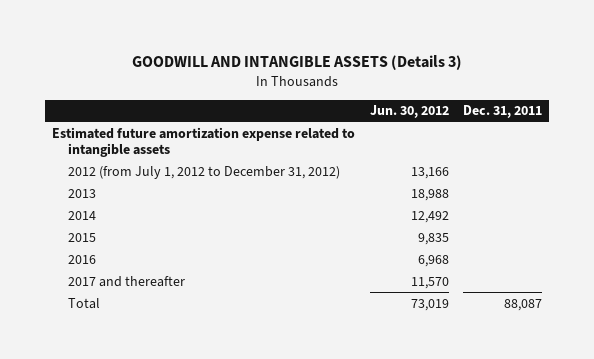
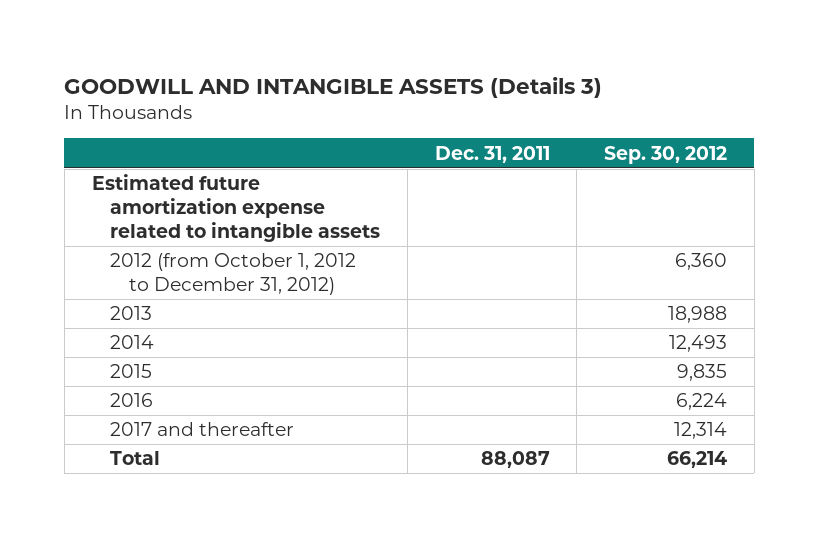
[369,105,449,119] Jun. 30, 2012 -> none
none -> [604,145,728,164] Sep. 30, 2012
[68,165,341,179] 2012 (from July 1, 2012 to December 31, 2012) -> [110,253,357,296] 2012 (from October 1, 2012 to December 31, 2012)

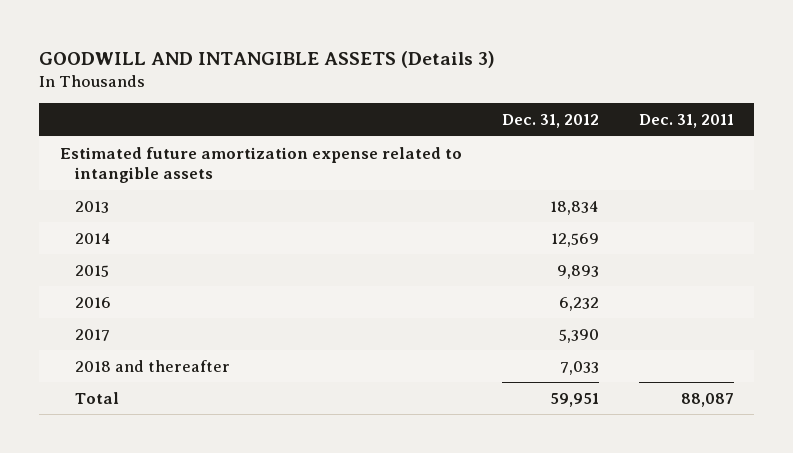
[604,145,728,164] Sep. 30, 2012 -> none
none -> [501,114,599,129] Dec. 31, 2012
[110,253,357,296] 2012 (from October 1, 2012 to December 31, 2012) -> none
none -> [74,328,110,341] 2017
[110,422,295,437] 2017 and thereafter -> [74,359,230,372] 2018 and thereafter

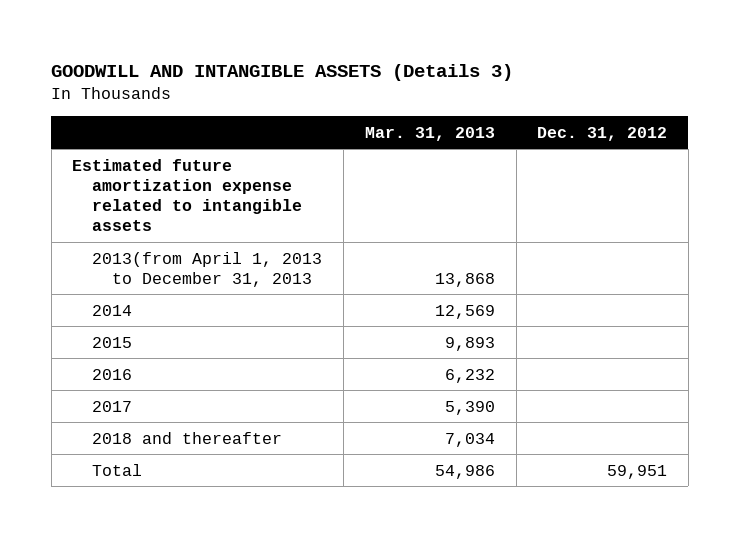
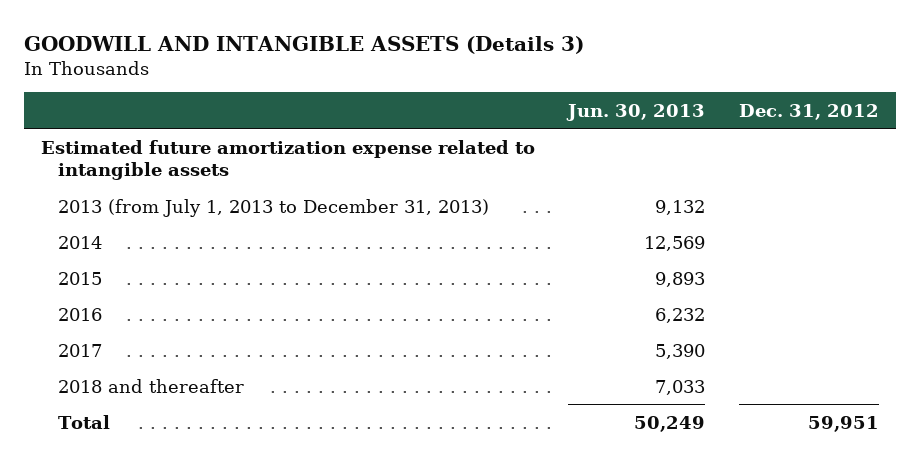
[364,126,495,141] Mar. 31, 2013 -> none
none -> [566,103,706,121] Jun. 30, 2013
[92,251,323,287] 2013(from April 1, 2013 to December 31, 2013 -> [58,198,490,217] 2013 (from July 1, 2013 to December 31, 2013)

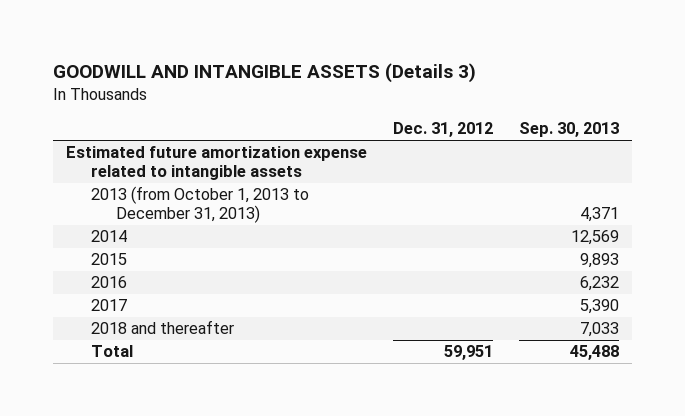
[566,103,706,121] Jun. 30, 2013 -> none
none -> [519,122,620,138] Sep. 30, 2013
[58,198,490,217] 2013 (from July 1, 2013 to December 31, 2013) -> [90,186,309,224] 2013 (from October 1, 2013 to December 31, 2013)

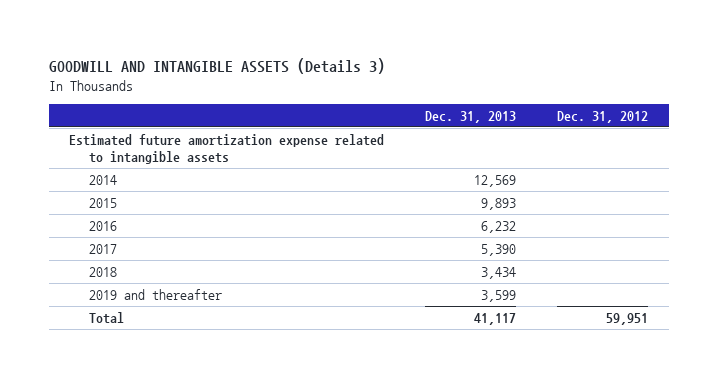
[519,122,620,138] Sep. 30, 2013 -> none
none -> [425,110,517,123] Dec. 31, 2013
[90,186,309,224] 2013 (from October 1, 2013 to December 31, 2013) -> none
none -> [88,267,117,278] 2018
[90,320,234,335] 2018 and thereafter -> [88,289,222,301] 2019 and thereafter

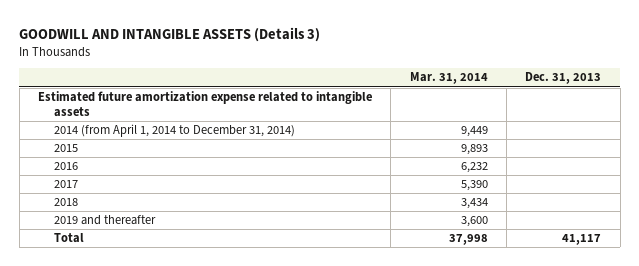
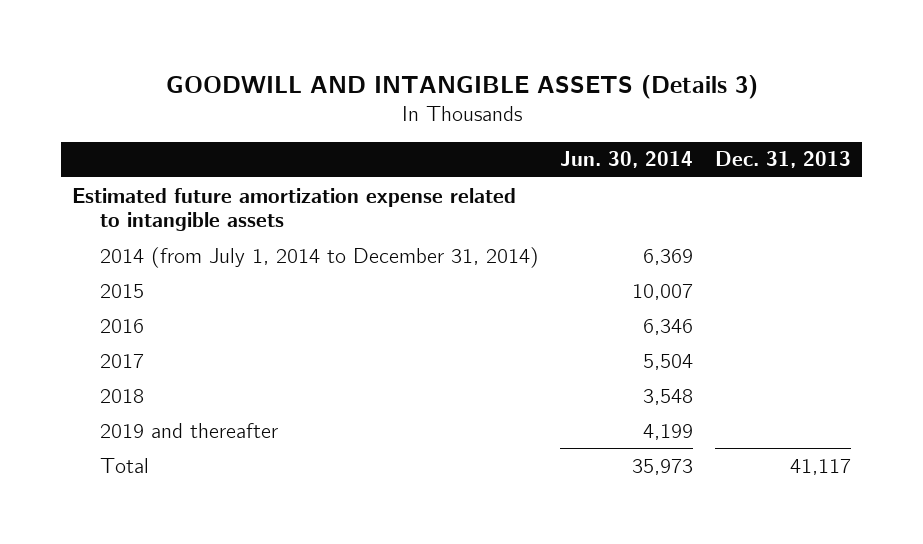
[409,72,488,85] Mar. 31, 2014 -> none
none -> [560,151,694,169] Jun. 30, 2014
[53,124,295,138] 2014 (from April 1, 2014 to December 31, 2014) -> [99,246,539,268] 2014 (from July 1, 2014 to December 31, 2014)

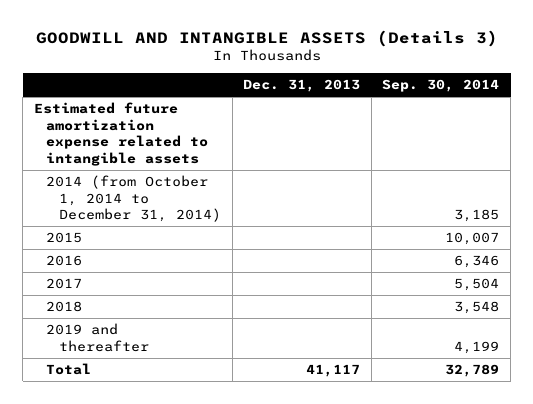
[560,151,694,169] Jun. 30, 2014 -> none
none -> [382,79,500,93] Sep. 30, 2014
[99,246,539,268] 2014 (from July 1, 2014 to December 31, 2014) -> [46,175,221,223] 2014 (from October 1, 2014 to December 31, 2014)

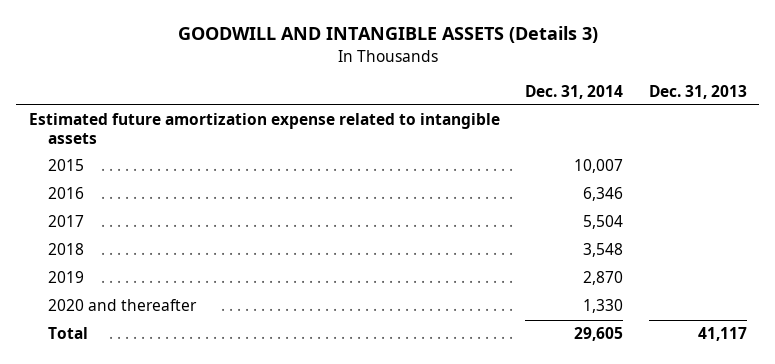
[382,79,500,93] Sep. 30, 2014 -> none
none -> [525,84,624,99] Dec. 31, 2014
[46,175,221,223] 2014 (from October 1, 2014 to December 31, 2014) -> none
none -> [47,271,84,284] 2019
[46,323,149,352] 2019 and thereafter -> [47,299,197,312] 2020 and thereafter

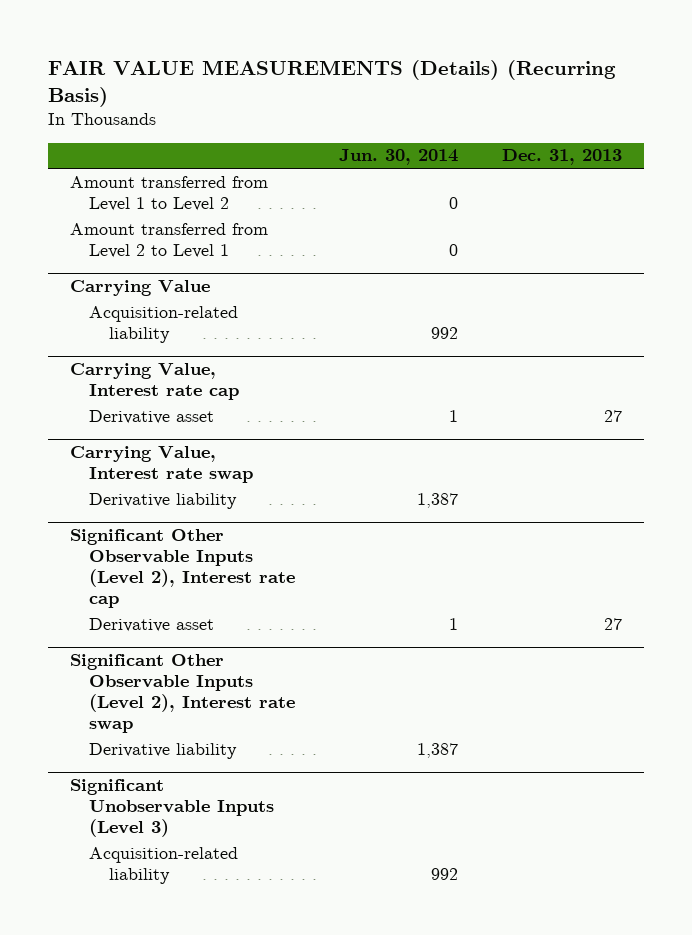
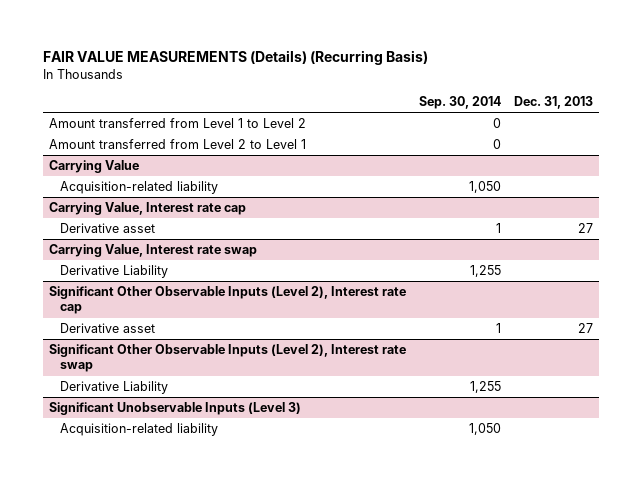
[339,149,459,166] Jun. 30, 2014 -> none
none -> [419,96,502,110] Sep. 30, 2014
[89,492,238,509] Derivative liability -> [59,265,168,279] Derivative Liability
[89,742,238,759] Derivative liability -> [59,381,168,395] Derivative Liability

